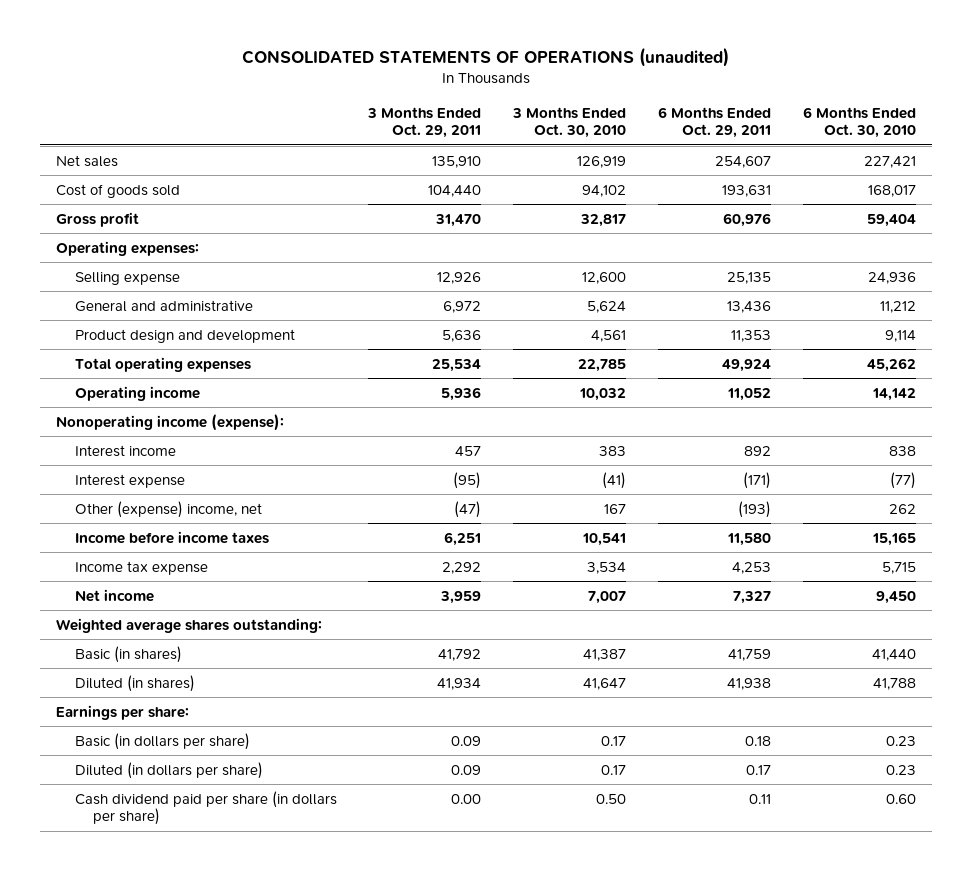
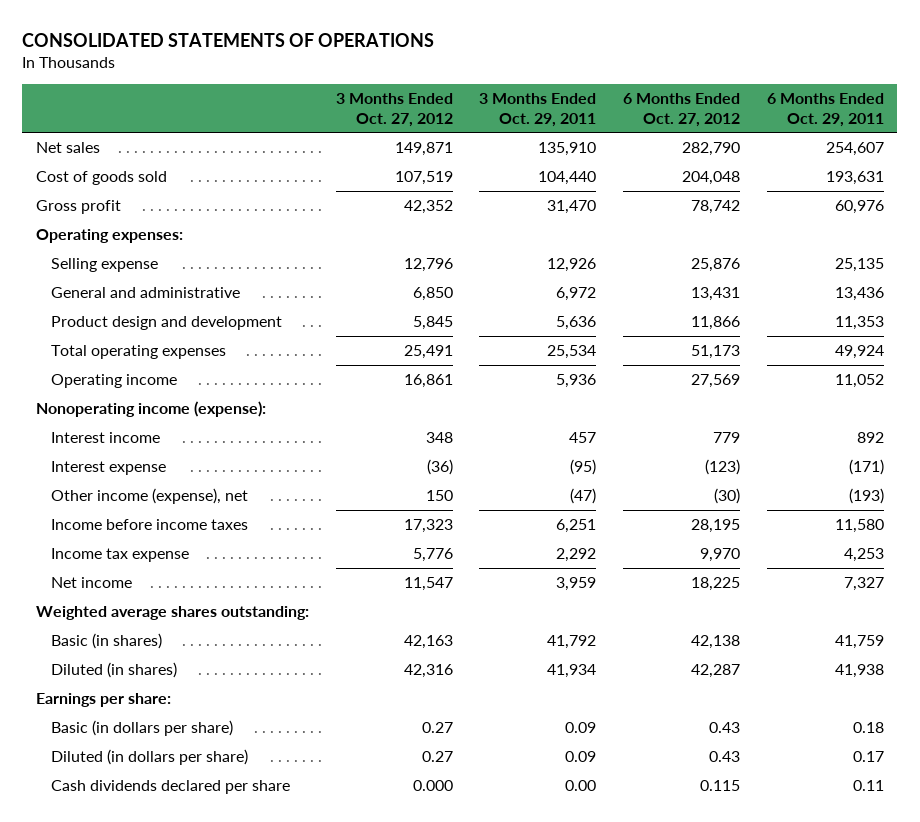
[242,47,730,68] CONSOLIDATED STATEMENTS OF OPERATIONS (unaudited) -> [22,32,435,47] CONSOLIDATED STATEMENTS OF OPERATIONS
[512,106,627,139] 3 Months Ended Oct. 30, 2010 -> none
[802,106,916,139] 6 Months Ended Oct. 30, 2010 -> none
none -> [335,92,453,127] 3 Months Ended Oct. 27, 2012
none -> [623,92,741,127] 6 Months Ended Oct. 27, 2012
[74,500,262,518] Other (expense) income, net -> [50,488,248,505] Other income (expense), net
[74,790,337,826] Cash dividend paid per share (in dollars per share) -> [50,780,290,795] Cash dividends declared per share

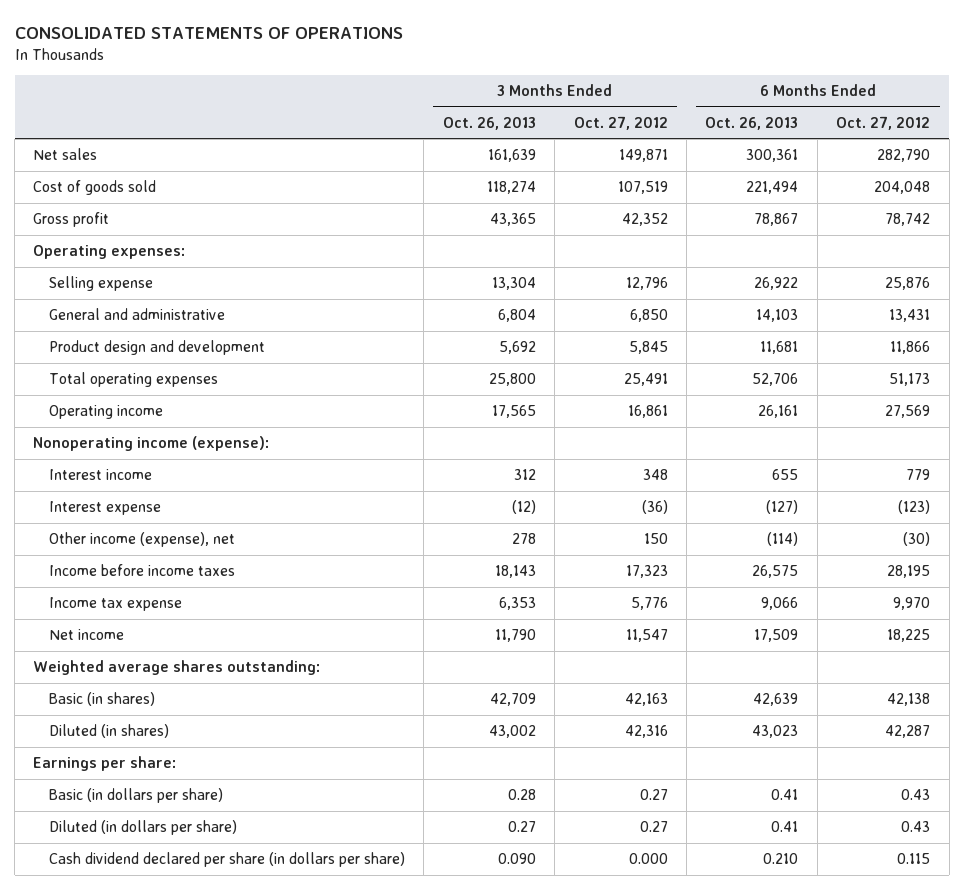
[479,92,597,127] 3 Months Ended Oct. 29, 2011 -> none
[766,92,884,127] 6 Months Ended Oct. 29, 2011 -> none
none -> [442,116,536,130] Oct. 26, 2013
none -> [705,116,799,130] Oct. 26, 2013
[50,780,290,795] Cash dividends declared per share -> [48,852,405,868] Cash dividend declared per share (in dollars per share)

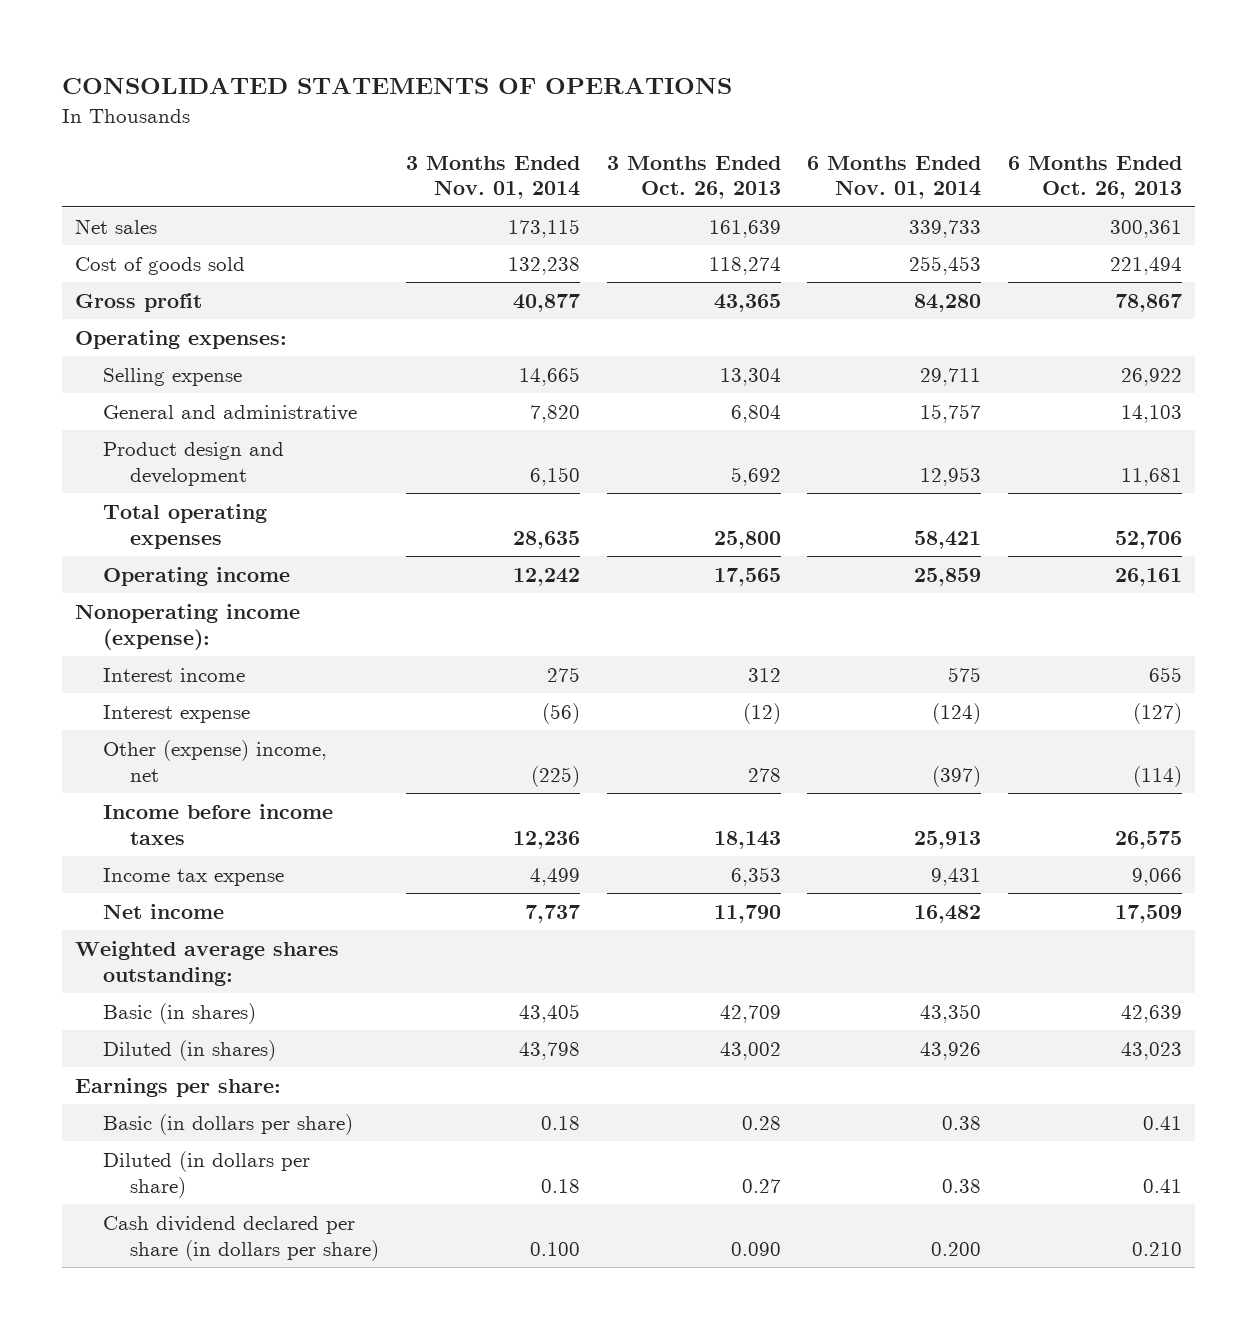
[573,115,668,130] Oct. 27, 2012 -> none
[836,115,931,130] Oct. 27, 2012 -> none
none -> [405,155,580,200] 3 Months Ended Nov. 01, 2014
none -> [807,155,982,200] 6 Months Ended Nov. 01, 2014
[48,532,235,548] Other income (expense), net -> [102,739,327,782] Other (expense) income, net

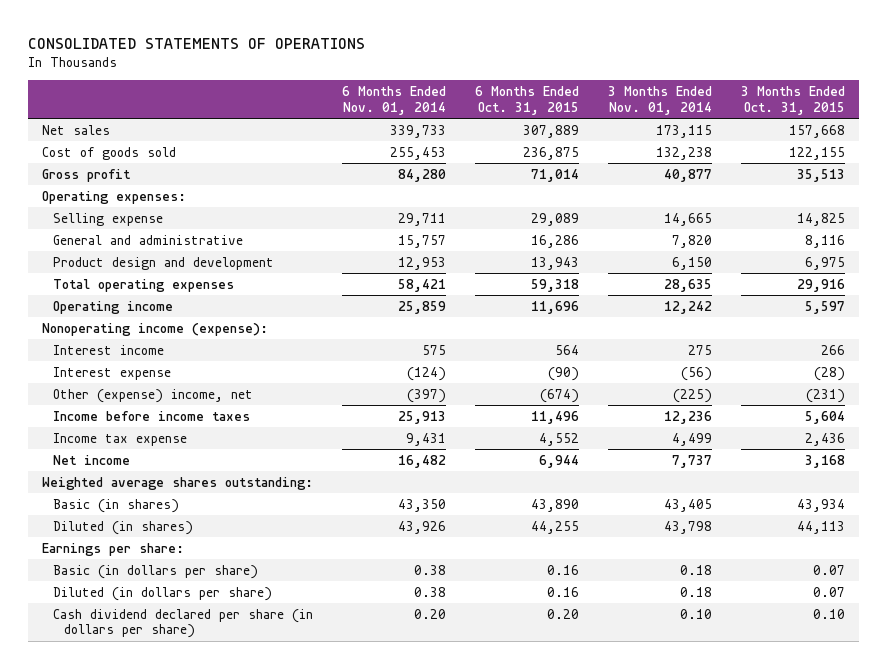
[606,155,781,200] 3 Months Ended Oct. 26, 2013 -> none
[1007,155,1182,200] 6 Months Ended Oct. 26, 2013 -> none
none -> [475,86,580,115] 6 Months Ended Oct. 31, 2015
none -> [740,86,845,115] 3 Months Ended Oct. 31, 2015
[529,1241,580,1256] 0.100 -> [679,608,712,619] 0.10
[931,1241,982,1256] 0.200 -> [414,608,447,619] 0.20

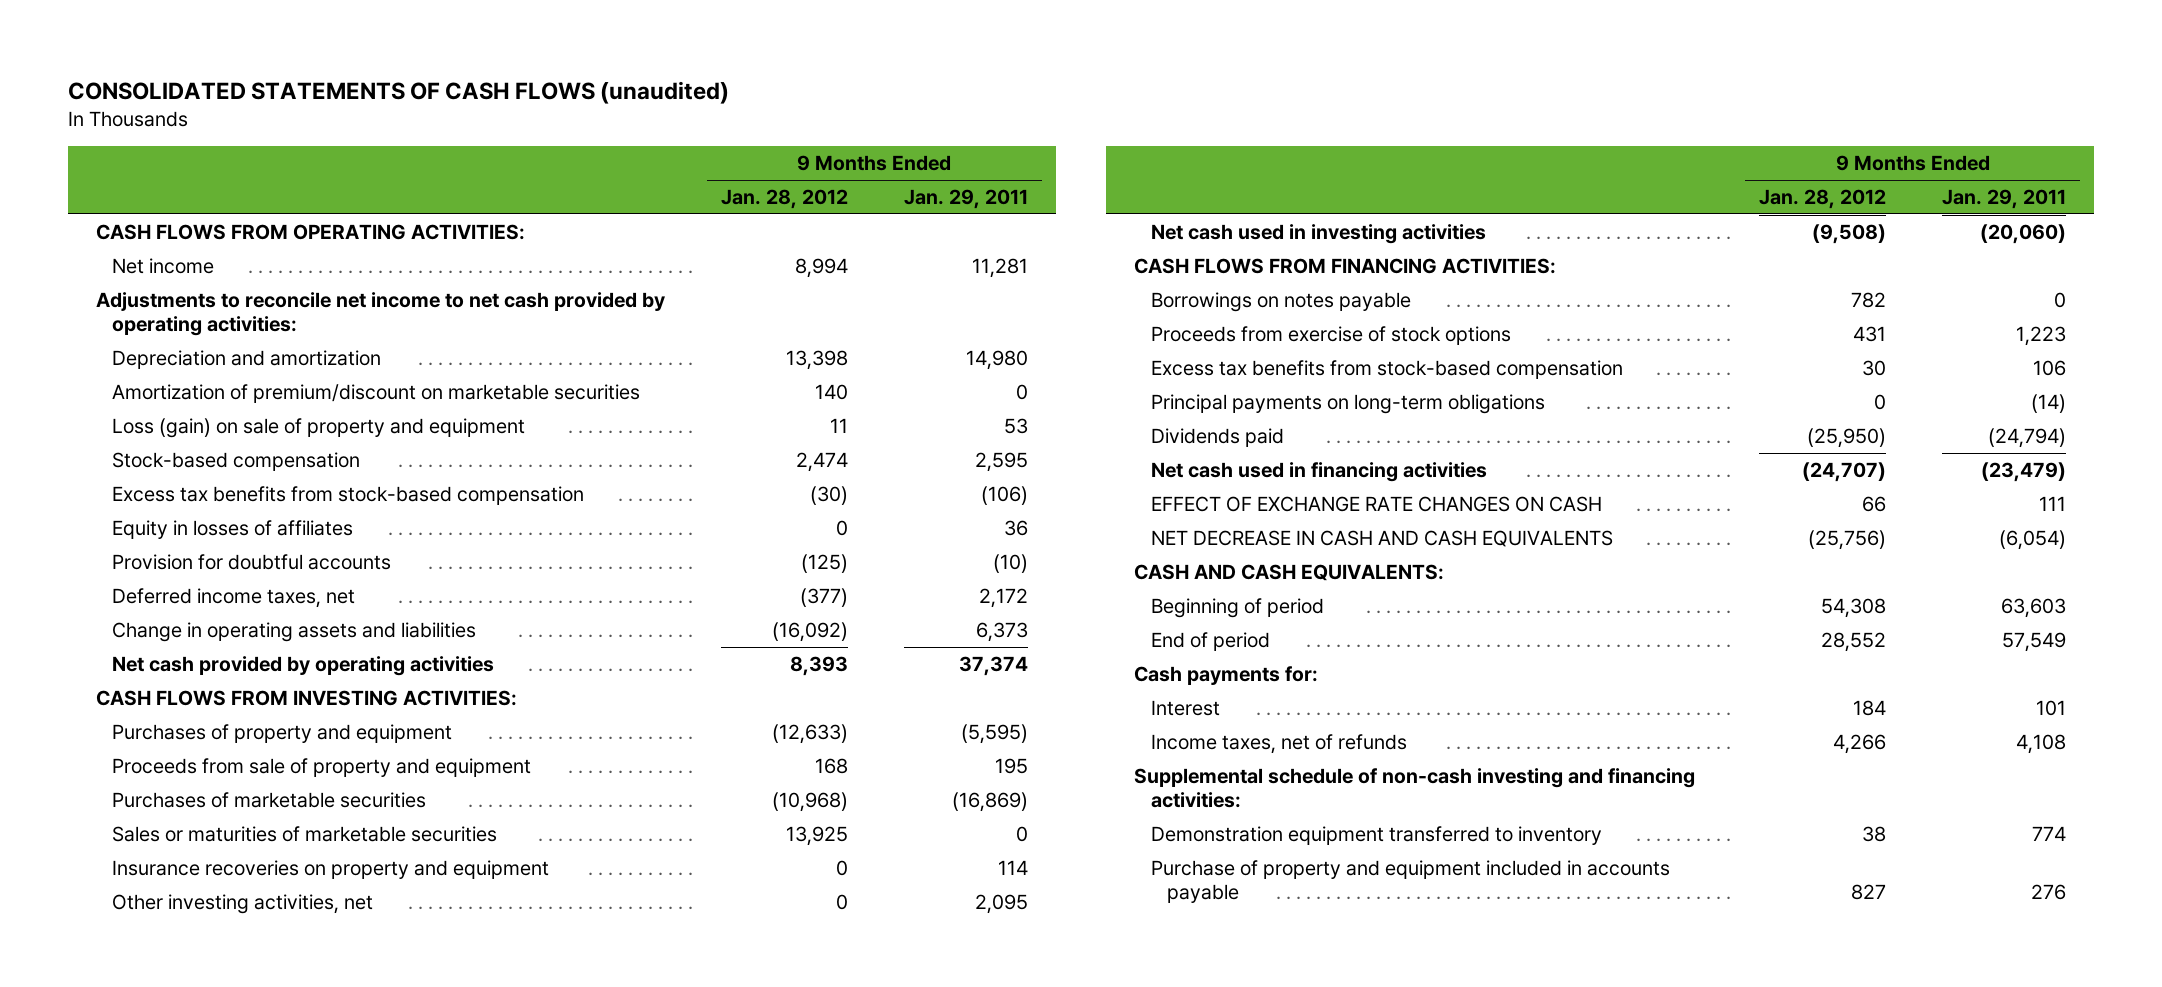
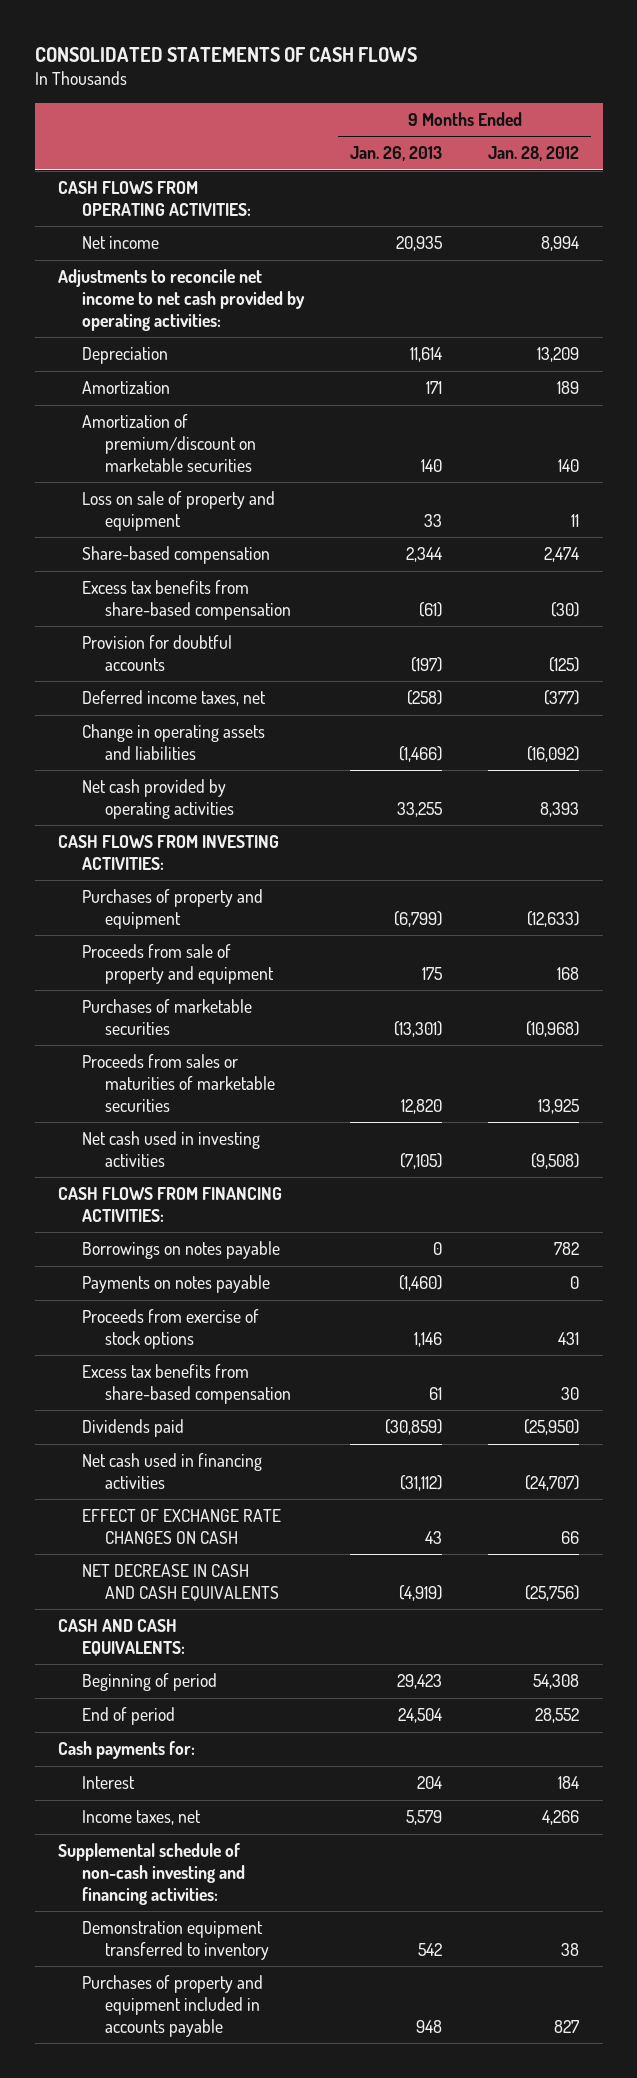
[67,80,729,104] CONSOLIDATED STATEMENTS OF CASH FLOWS (unaudited) -> [34,46,417,62] CONSOLIDATED STATEMENTS OF CASH FLOWS
[903,189,1028,210] Jan. 29, 2011 -> none
none -> [349,146,442,162] Jan. 26, 2013
[112,350,382,370] Depreciation and amortization -> none
none -> [81,347,168,365] Depreciation
none -> [81,381,170,395] Amortization
[112,520,354,540] Equity in losses of affiliates -> none
[112,418,526,439] Loss (gain) on sale of property and equipment -> [81,491,275,531] Loss on sale of property and equipment
[112,452,361,472] Stock-based compensation -> [81,546,270,565] Share-based compensation
[112,486,585,506] Excess tax benefits from stock-based compensation -> [81,580,292,620] Excess tax benefits from share-based compensation
[112,860,550,880] Insurance recoveries on property and equipment -> none
[112,894,374,915] Other investing activities, net -> none
[112,826,498,843] Sales or maturities of marketable securities -> [81,1054,276,1112] Proceeds from sales or maturities of marketable securities
none -> [81,1275,270,1294] Payments on notes payable
[1150,394,1545,415] Principal payments on long-term obligations -> none
[1150,360,1623,380] Excess tax benefits from stock-based compensation -> [81,1364,292,1404] Excess tax benefits from share-based compensation
[1150,734,1407,755] Income taxes, net of refunds -> [81,1810,201,1826] Income taxes, net
[1150,860,1670,904] Purchase of property and equipment included in accounts payable -> [81,1975,263,2037] Purchases of property and equipment included in accounts payable

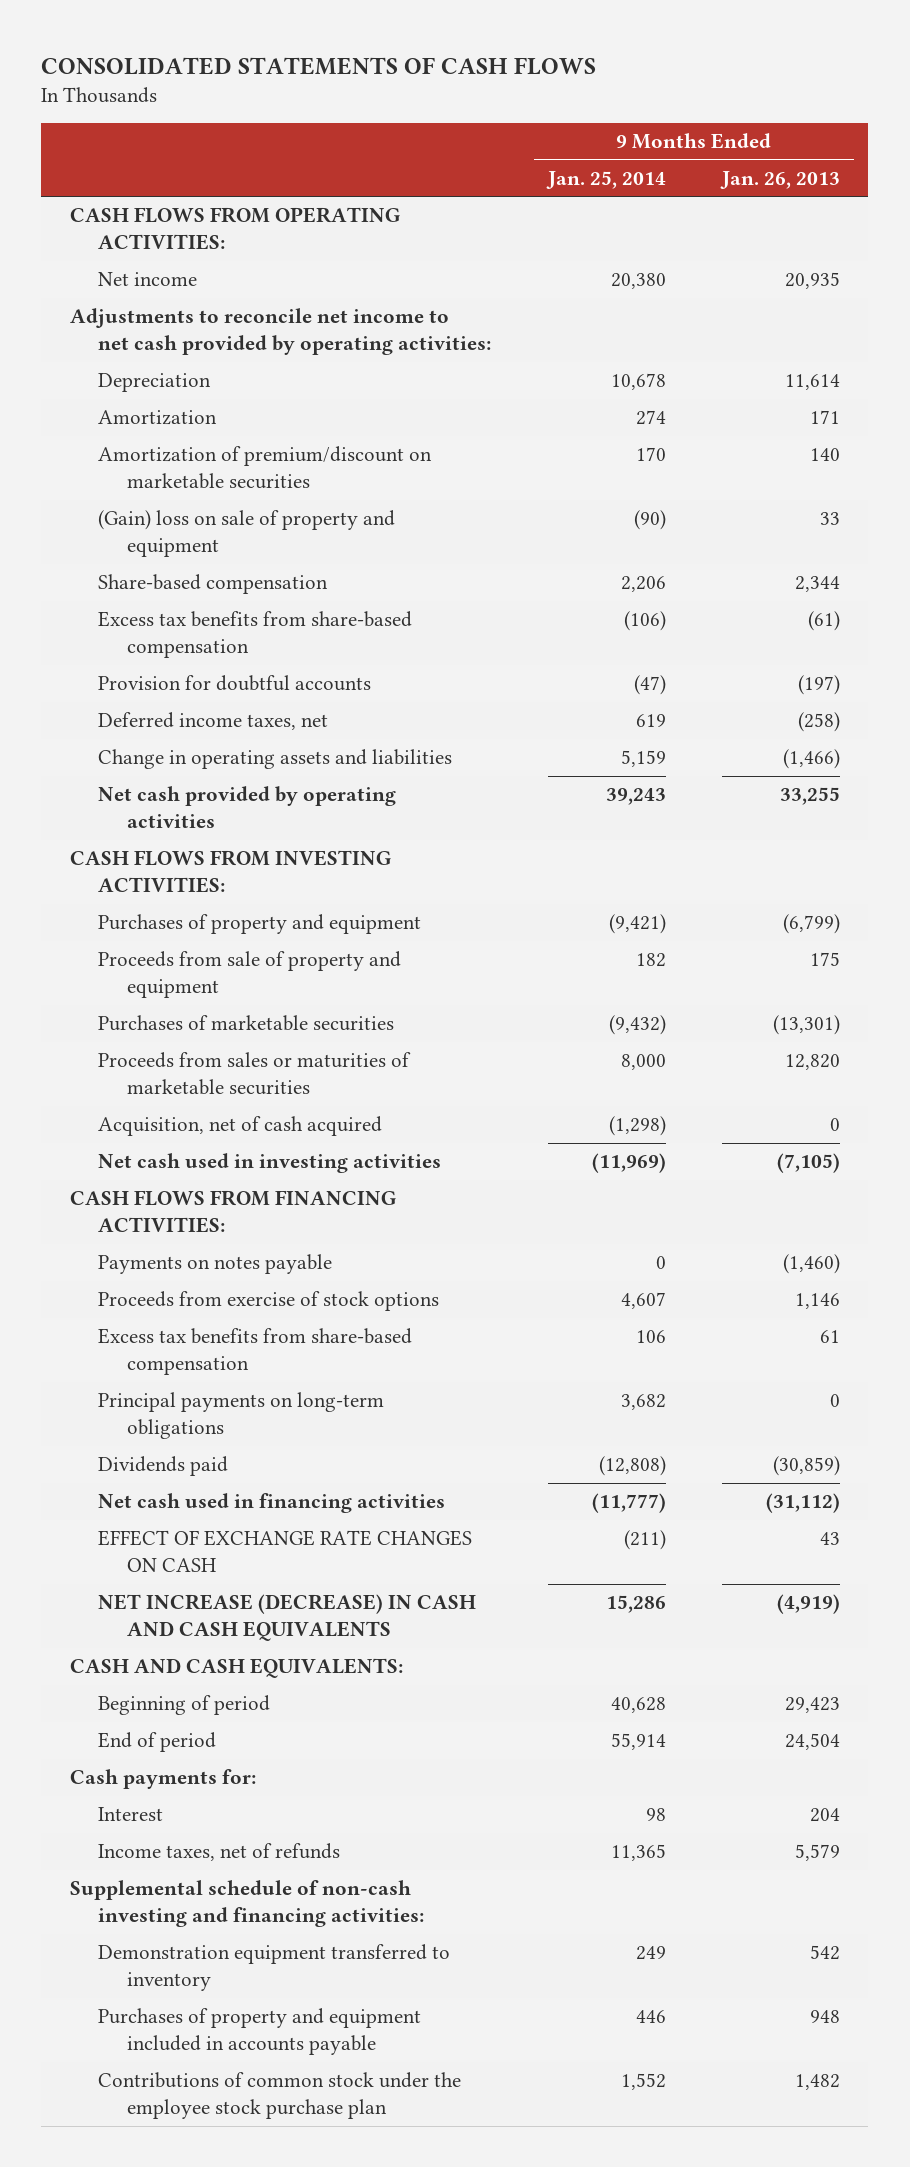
[488,146,580,162] Jan. 28, 2012 -> none
none -> [545,170,666,189] Jan. 25, 2014
[81,491,275,531] Loss on sale of property and equipment -> [98,510,396,558] (Gain) loss on sale of property and equipment
none -> [98,1116,383,1137] Acquisition, net of cash acquired
[81,1241,280,1260] Borrowings on notes payable -> none
none -> [98,1392,385,1440] Principal payments on long-term obligations
[81,1564,280,1601] NET DECREASE IN CASH AND CASH EQUIVALENTS -> [98,1594,477,1642] NET INCREASE (DECREASE) IN CASH AND CASH EQUIVALENTS
[81,1810,201,1826] Income taxes, net -> [98,1843,341,1862] Income taxes, net of refunds
none -> [98,2072,462,2120] Contributions of common stock under the employee stock purchase plan

